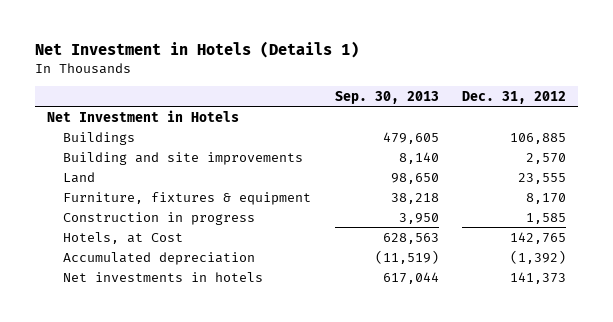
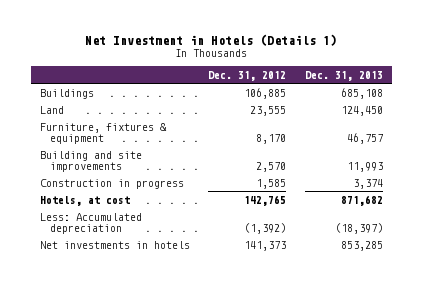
[334,91,439,105] Sep. 30, 2013 -> none
none -> [304,70,383,81] Dec. 31, 2013
[46,109,239,122] Net Investment in Hotels -> none
[63,151,304,165] Building and site improvements -> [39,150,142,172] Building and site improvements
[63,231,184,244] Hotels, at Cost -> [39,195,130,206] Hotels, at cost
[63,251,256,265] Accumulated depreciation -> [39,212,142,234] Less: Accumulated depreciation

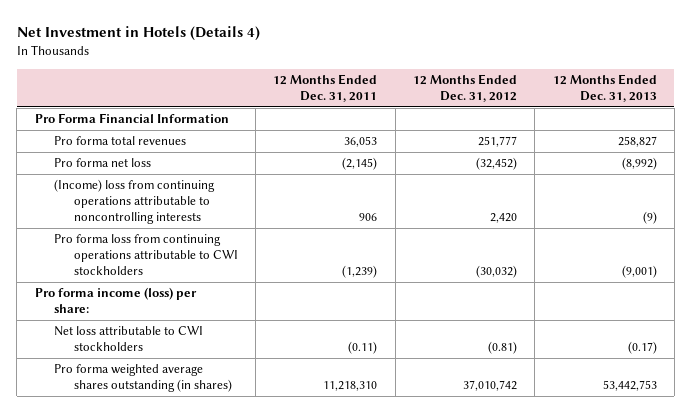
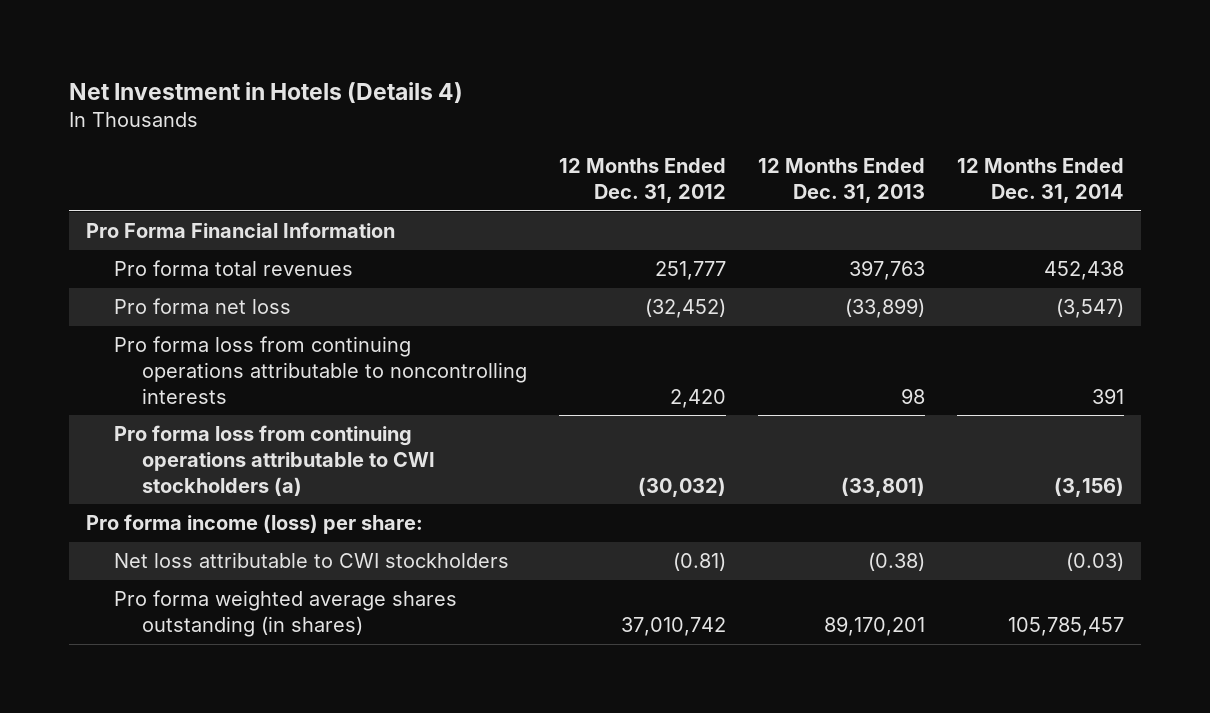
[273,73,378,102] 12 Months Ended Dec. 31, 2011 -> none
none -> [957,158,1125,203] 12 Months Ended Dec. 31, 2014
[617,136,657,148] 258,827 -> [849,260,926,281] 397,763
[621,157,657,171] (8,992) -> [845,298,926,319] (33,899)
[54,179,216,225] (Income) loss from continuing operations attributable to noncontrolling interests -> [113,336,527,404] Pro forma loss from continuing operations attributable to noncontrolling interests
[642,211,657,225] (9) -> [901,387,926,404] 98
[54,234,238,276] Pro forma loss from continuing operations attributable to CWI stockholders -> [113,425,435,496] Pro forma loss from continuing operations attributable to CWI stockholders (a)
[621,265,657,279] (9,001) -> [841,476,926,497] (33,801)
[627,341,657,355] (0.17) -> [868,552,926,572] (0.38)
[602,380,657,392] 53,442,753 -> [824,615,926,636] 89,170,201

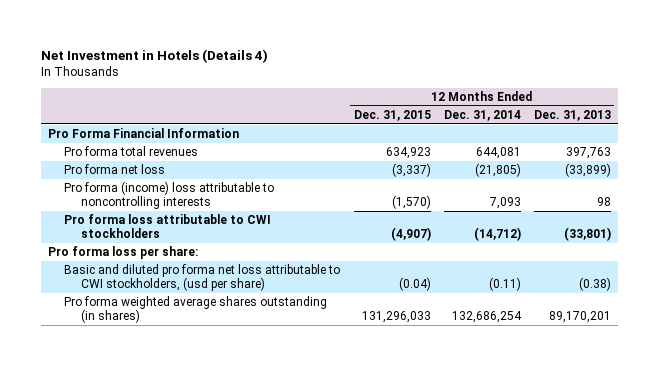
[558,158,726,203] 12 Months Ended Dec. 31, 2012 -> none
none -> [353,110,431,122] Dec. 31, 2015
[113,552,509,569] Net loss attributable to CWI stockholders -> none
[1044,261,1125,281] 452,438 -> [475,147,521,160] 644,081
[1056,298,1125,319] (3,547) -> [474,163,521,178] (21,805)
[113,336,527,404] Pro forma loss from continuing operations attributable to noncontrolling interests -> [64,181,275,210] Pro forma (income) loss attributable to noncontrolling interests
[1092,387,1125,404] 391 -> [489,197,521,210] 7,093
[113,425,435,496] Pro forma loss from continuing operations attributable to CWI stockholders (a) -> [64,214,272,239] Pro forma loss attributable to CWI stockholders
[1054,476,1125,497] (3,156) -> [473,227,521,242] (14,712)
[85,514,423,535] Pro forma income (loss) per share: -> [47,246,198,260] Pro forma loss per share:
none -> [64,264,341,292] Basic and diluted pro forma net loss attributable to CWI stockholders, (usd per share)
[1008,616,1125,636] 105,785,457 -> [451,311,522,324] 132,686,254

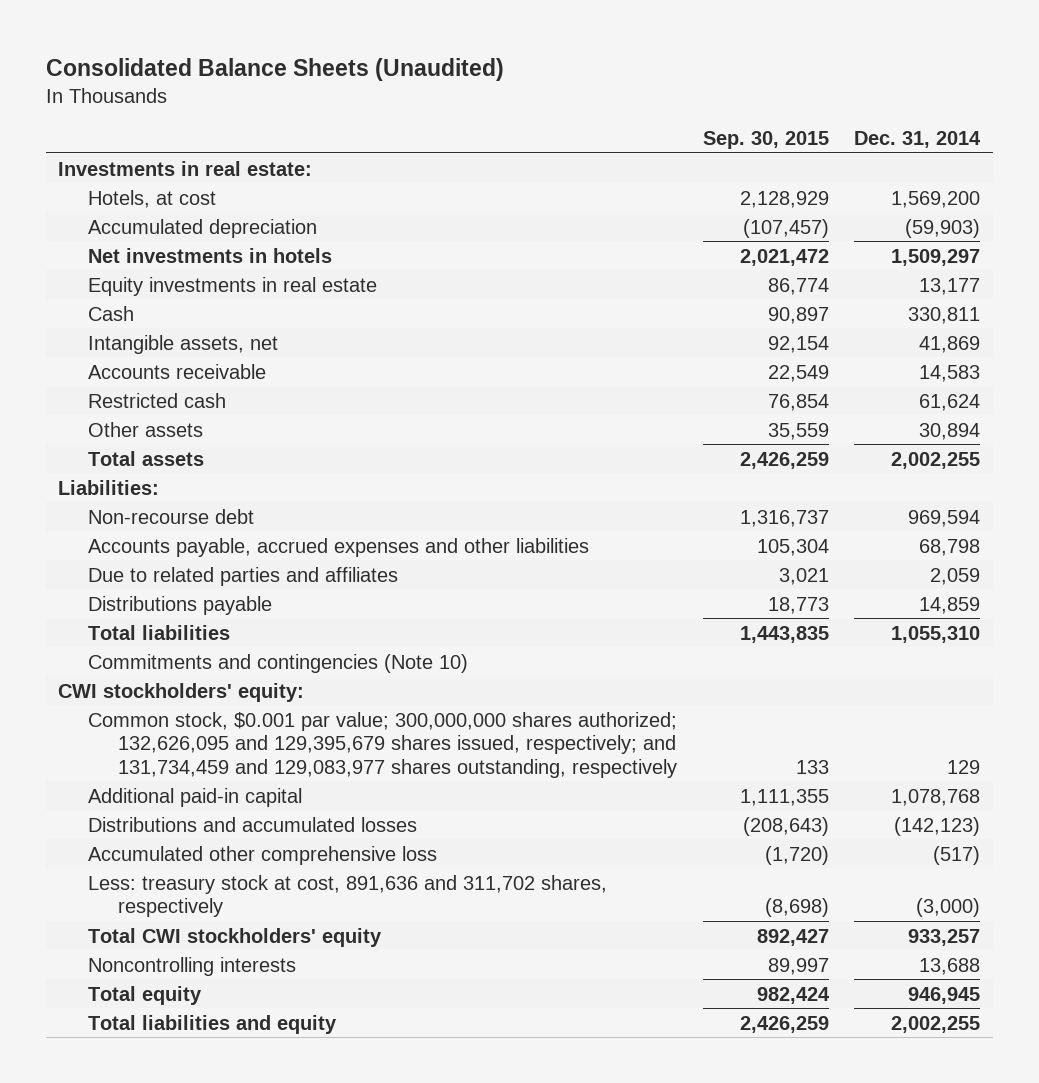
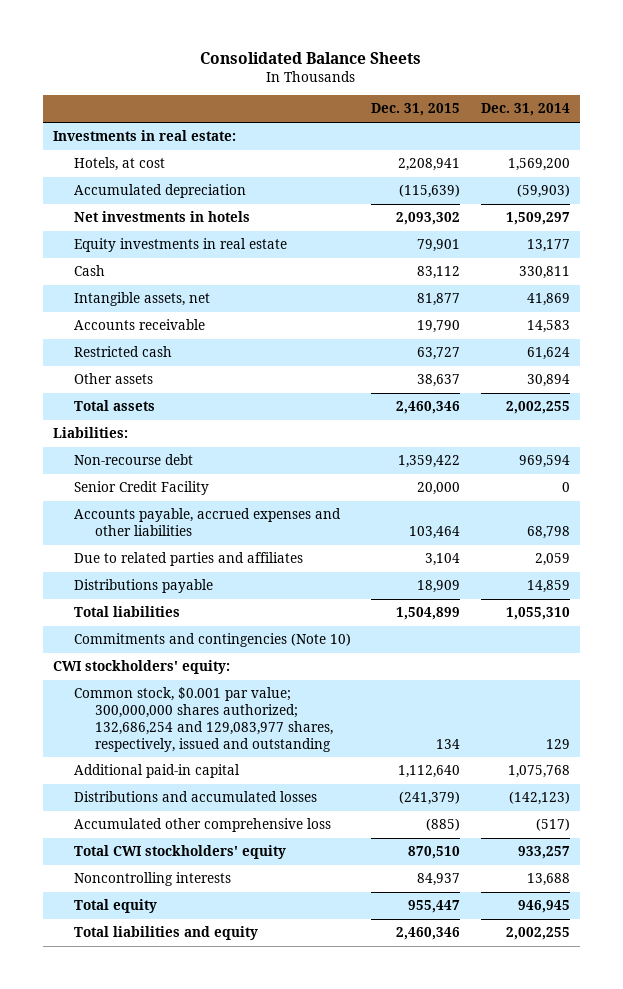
[45,58,504,82] Consolidated Balance Sheets (Unaudited) -> [200,51,422,64] Consolidated Balance Sheets
[702,130,829,149] Sep. 30, 2015 -> none
none -> [371,103,461,117] Dec. 31, 2015
none -> [73,481,209,496] Senior Credit Facility
[88,711,678,778] Common stock, $0.001 par value; 300,000,000 shares authorized; 132,626,095 and 129,395,679 shares issued, respectively; and 131,734,459 and 129,083,977 shares outstanding, respectively -> [73,687,333,752] Common stock, $0.001 par value; 300,000,000 shares authorized; 132,686,254 and 129,083,977 shares, respectively, issued and outstanding
[891,788,981,806] 1,078,768 -> [507,765,570,779] 1,075,768
[88,874,608,918] Less: treasury stock at cost, 891,636 and 311,702 shares, respectively -> none

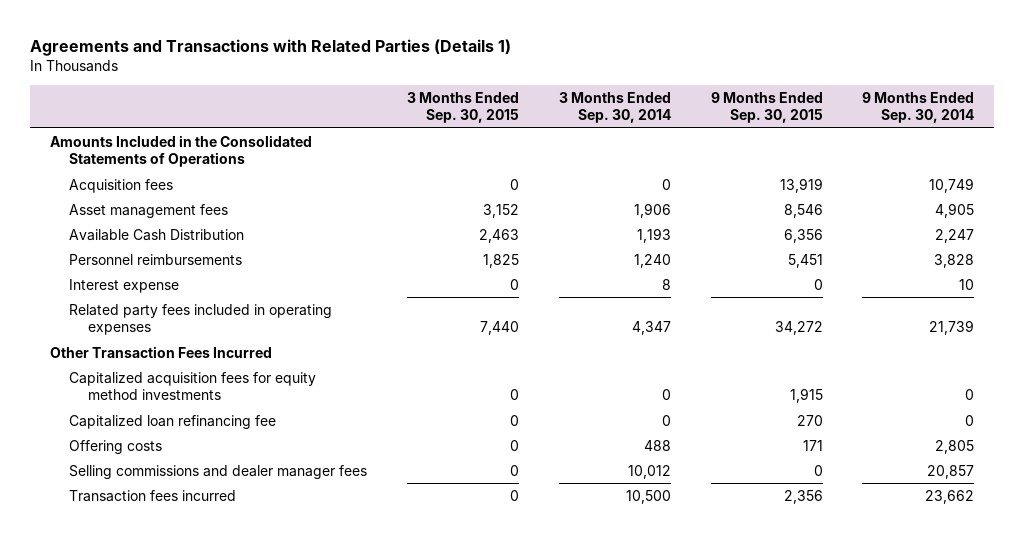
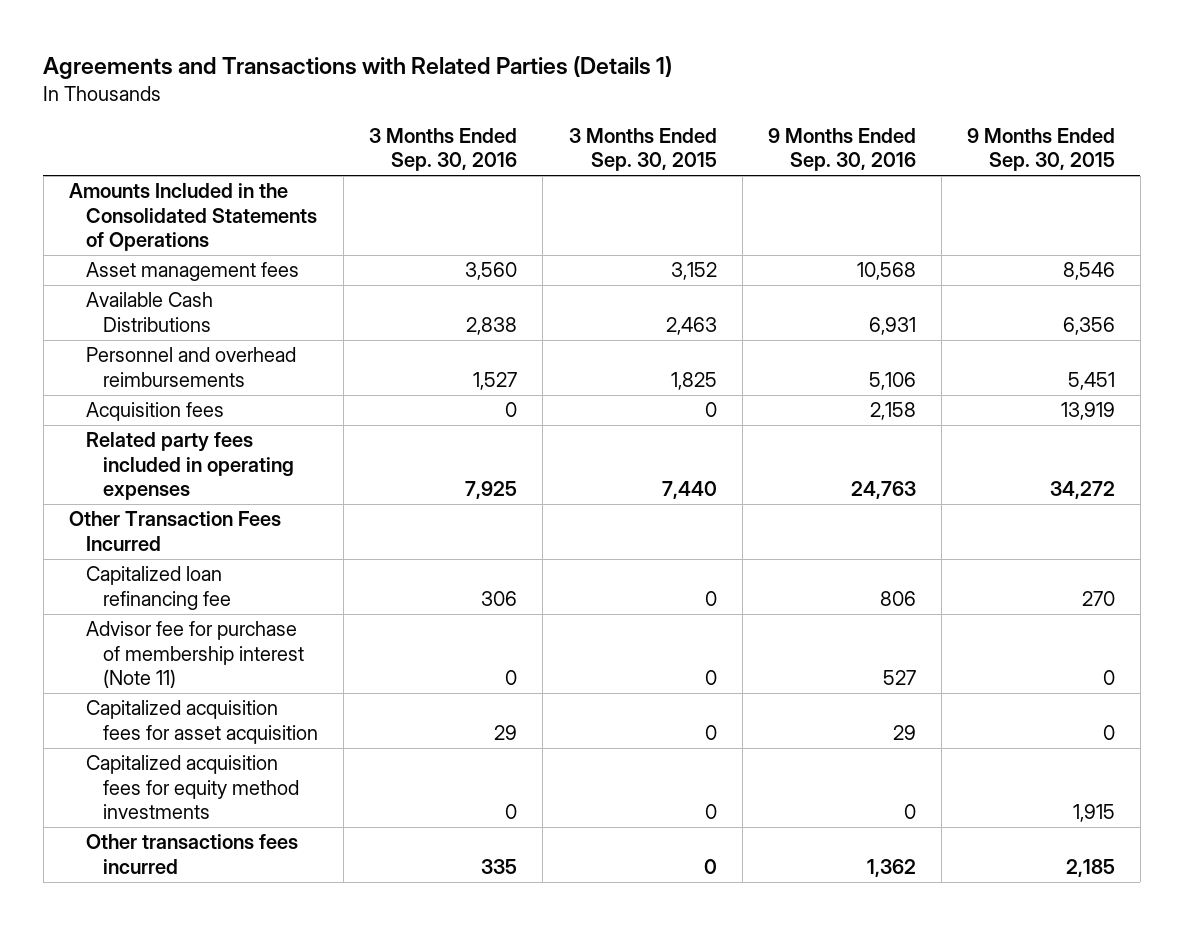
[558,91,671,124] 3 Months Ended Sep. 30, 2014 -> none
[862,91,975,124] 9 Months Ended Sep. 30, 2014 -> none
none -> [369,127,518,172] 3 Months Ended Sep. 30, 2016
none -> [767,127,916,172] 9 Months Ended Sep. 30, 2016
[68,278,179,293] Interest expense -> none
[68,228,244,241] Available Cash Distribution -> [85,292,213,332] Available Cash Distributions
[68,253,242,265] Personnel reimbursements -> [85,347,296,387] Personnel and overhead reimbursements
[68,178,173,193] Acquisition fees -> [85,402,224,422] Acquisition fees
[68,439,162,454] Offering costs -> none
[68,464,367,479] Selling commissions and dealer manager fees -> none
none -> [85,621,305,689] Advisor fee for purchase of membership interest (Note 11)
none -> [85,700,319,744] Capitalized acquisition fees for asset acquisition
[68,371,316,401] Capitalized acquisition fees for equity method investments -> [85,755,300,820] Capitalized acquisition fees for equity method investments
[68,489,236,502] Transaction fees incurred -> [85,834,298,874] Other transactions fees incurred
[783,489,823,504] 2,356 -> [1065,858,1115,877] 2,185

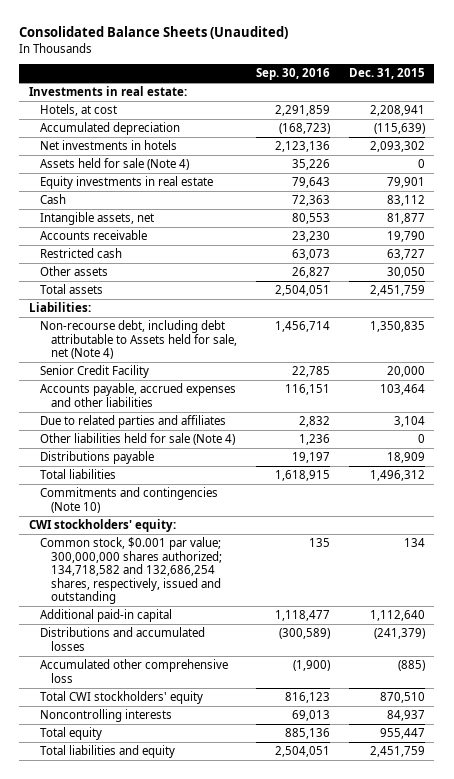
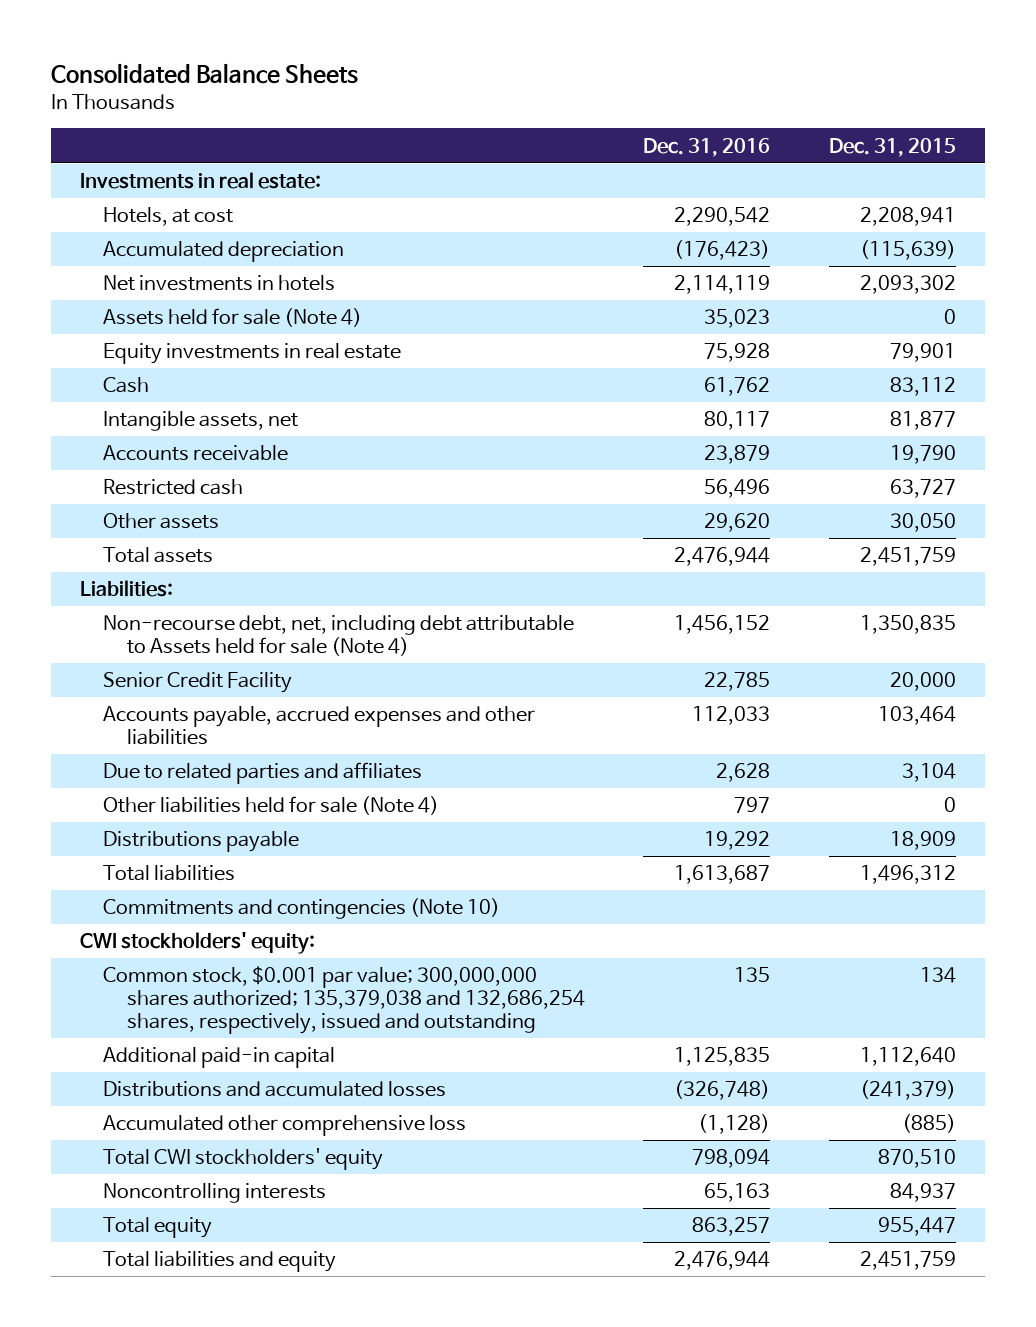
[19,26,289,40] Consolidated Balance Sheets (Unaudited) -> [50,62,358,84] Consolidated Balance Sheets
[256,68,331,81] Sep. 30, 2016 -> none
none -> [643,137,771,157] Dec. 31, 2016
[40,320,238,360] Non-recourse debt, including debt attributable to Assets held for sale, net (Note 4) -> [103,615,575,657] Non-recourse debt, net, including debt attributable to Assets held for sale (Note 4)
[40,537,223,605] Common stock, $0.001 par value; 300,000,000 shares authorized; 134,718,582 and 132,686,254 shares, respectively, issued and outstanding -> [103,966,585,1035] Common stock, $0.001 par value; 300,000,000 shares authorized; 135,379,038 and 132,686,254 shares, respectively, issued and outstanding

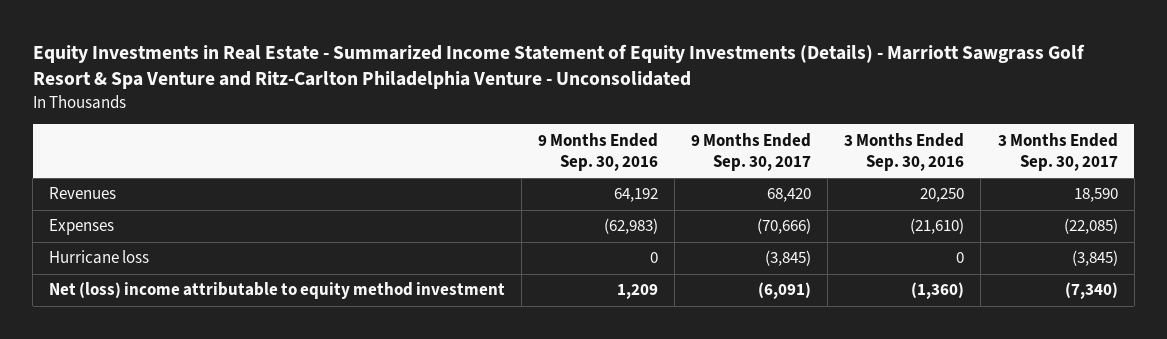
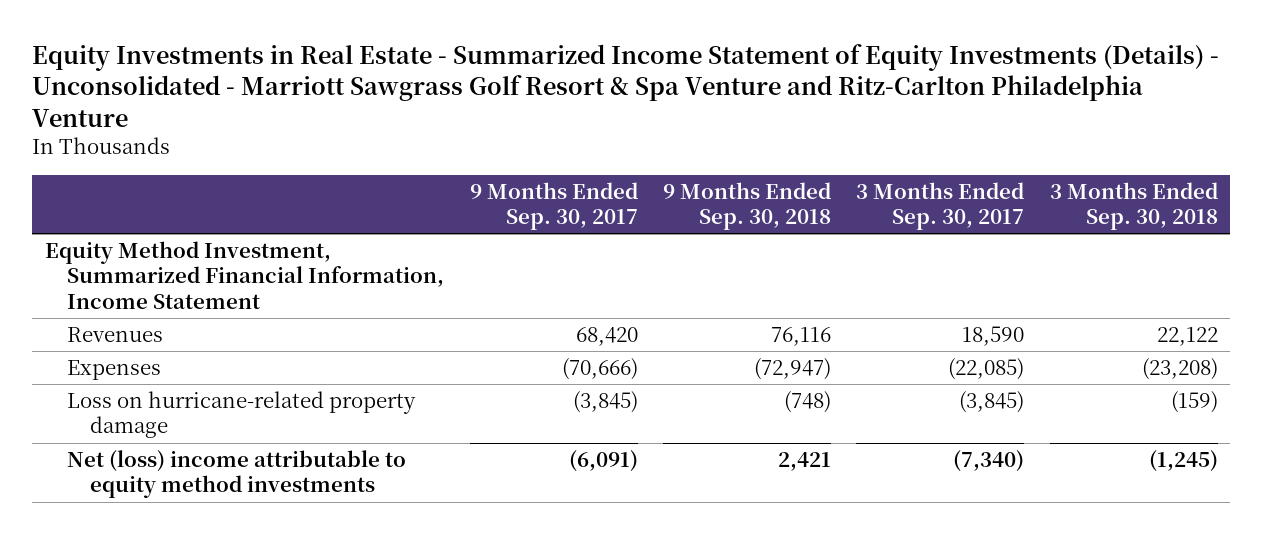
[32,43,1085,89] Equity Investments in Real Estate - Summarized Income Statement of Equity Investments (Details) - Marriott Sawgrass Golf Resort & Spa Venture and Ritz-Carlton Philadelphia Venture - Unconsolidated -> [32,43,1220,128] Equity Investments in Real Estate - Summarized Income Statement of Equity Investments (Details) - Unconsolidated - Marriott Sawgrass Golf Resort & Spa Venture and Ritz-Carlton Philadelphia Venture
[538,132,659,172] 9 Months Ended Sep. 30, 2016 -> none
[844,132,965,172] 3 Months Ended Sep. 30, 2016 -> none
none -> [663,181,832,231] 9 Months Ended Sep. 30, 2018
none -> [1049,181,1218,231] 3 Months Ended Sep. 30, 2018
none -> [45,240,445,310] Equity Method Investment, Summarized Financial Information, Income Statement
[49,250,150,265] Hurricane loss -> [67,390,417,439] Loss on hurricane-related property damage
[49,282,506,300] Net (loss) income attributable to equity method investment -> [67,449,407,499] Net (loss) income attributable to equity method investments

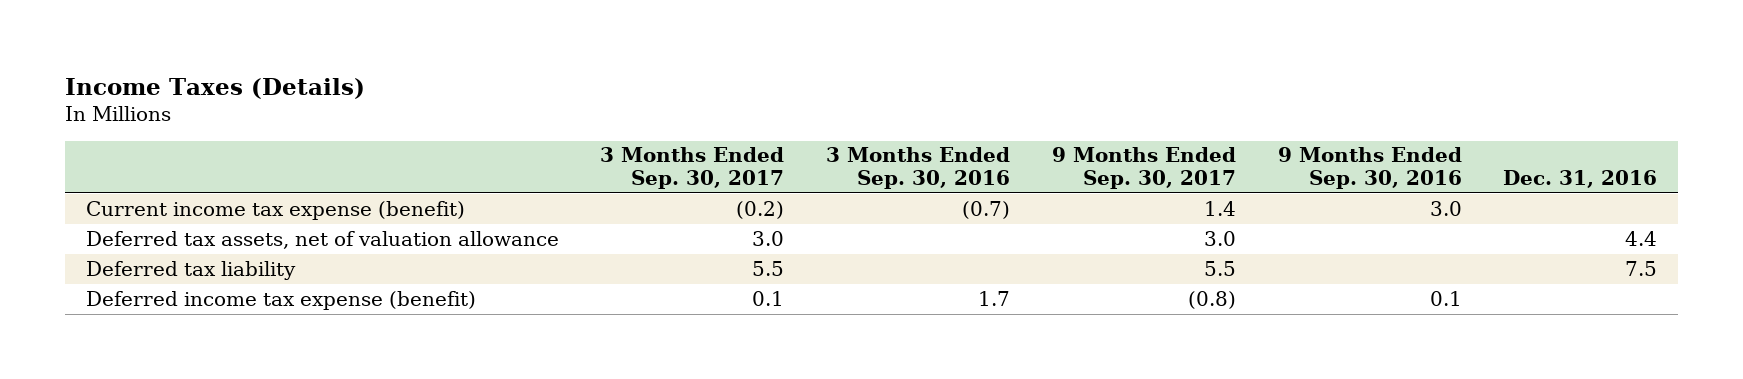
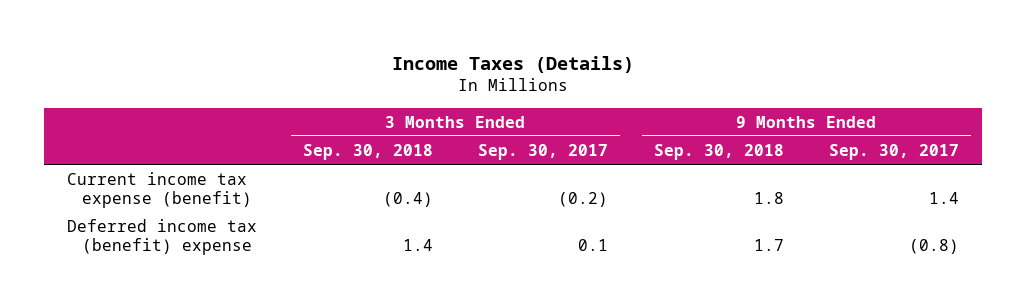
[826,147,1011,189] 3 Months Ended Sep. 30, 2016 -> none
[1277,147,1462,189] 9 Months Ended Sep. 30, 2016 -> none
[1503,169,1658,188] Dec. 31, 2016 -> none
none -> [302,143,433,160] Sep. 30, 2018
none -> [653,143,784,160] Sep. 30, 2018
[85,230,559,249] Deferred tax assets, net of valuation allowance -> none
[85,260,296,280] Deferred tax liability -> none
[85,290,476,310] Deferred income tax expense (benefit) -> [67,218,258,255] Deferred income tax (benefit) expense

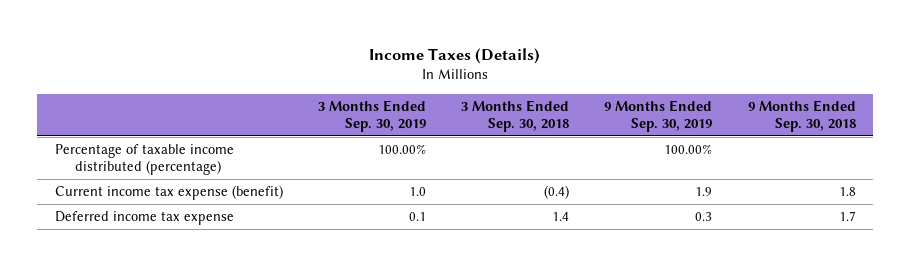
[478,143,609,160] Sep. 30, 2017 -> none
[829,143,960,160] Sep. 30, 2017 -> none
none -> [318,99,427,132] 3 Months Ended Sep. 30, 2019
none -> [604,99,713,132] 9 Months Ended Sep. 30, 2019
none -> [54,144,234,176] Percentage of taxable income distributed (percentage)
[67,218,258,255] Deferred income tax (benefit) expense -> [54,211,234,226] Deferred income tax expense

